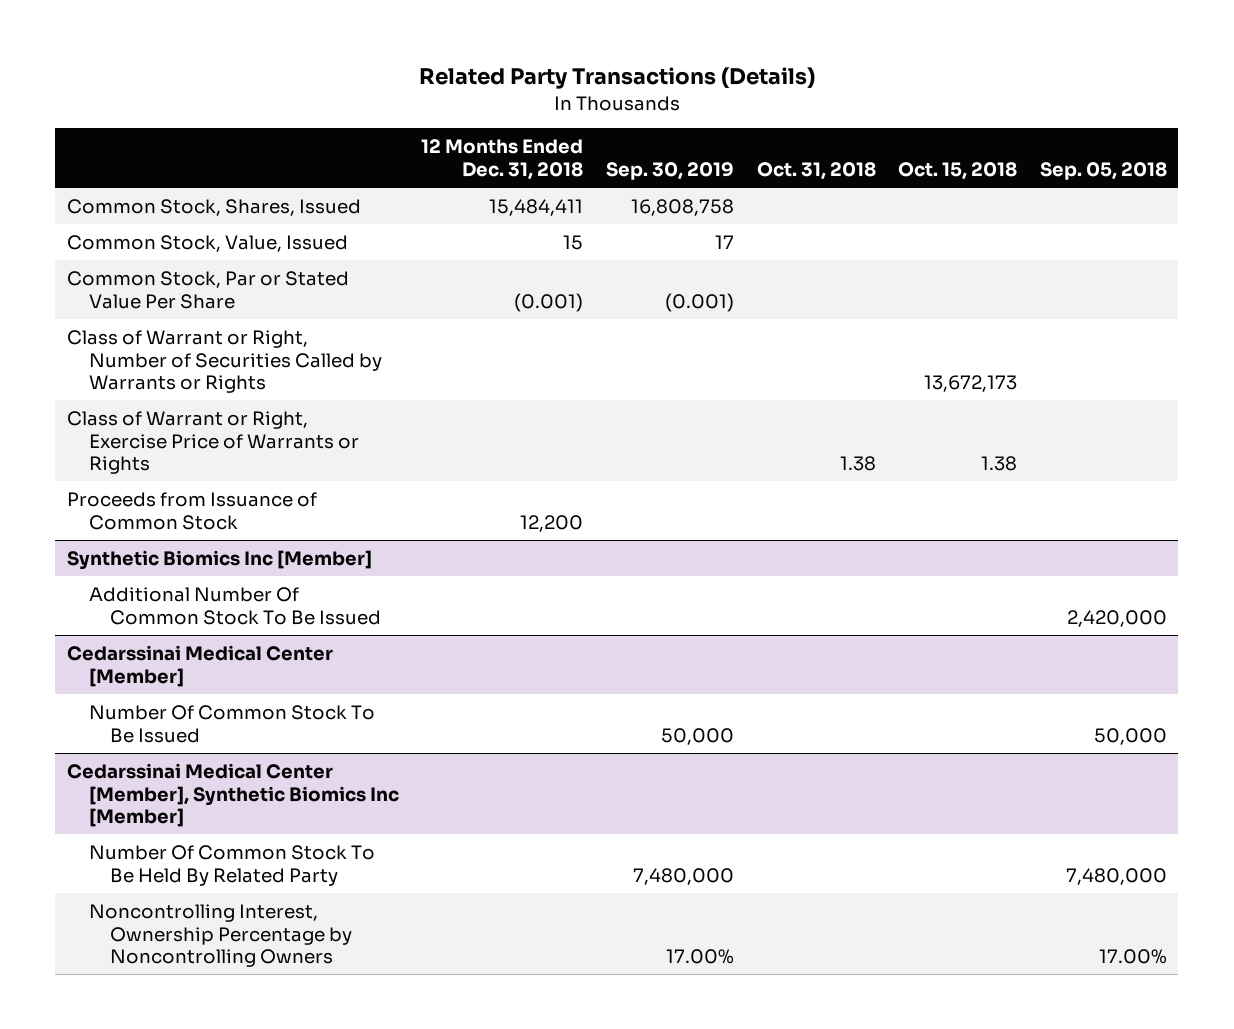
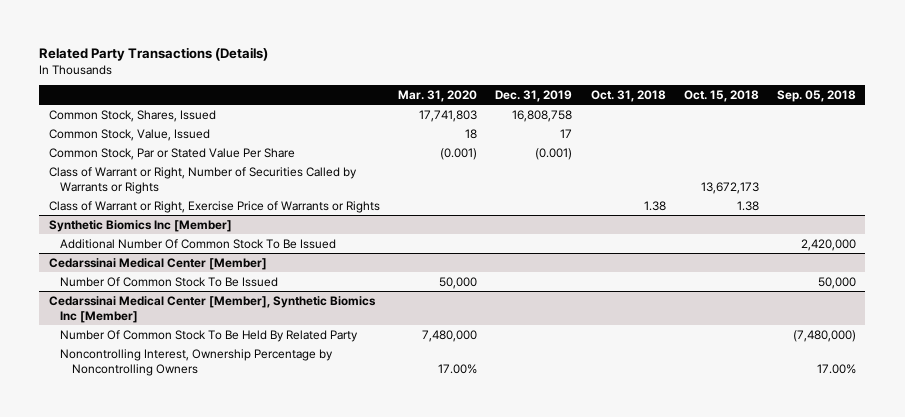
[421,139,584,180] 12 Months Ended Dec. 31, 2018 -> none
[605,161,734,180] Sep. 30, 2019 -> none
none -> [397,90,477,103] Mar. 31, 2020
none -> [495,90,573,103] Dec. 31, 2019
[66,491,317,530] Proceeds from Issuance of Common Stock -> none
[1065,867,1167,885] 7,480,000 -> [793,329,857,342] (7,480,000)

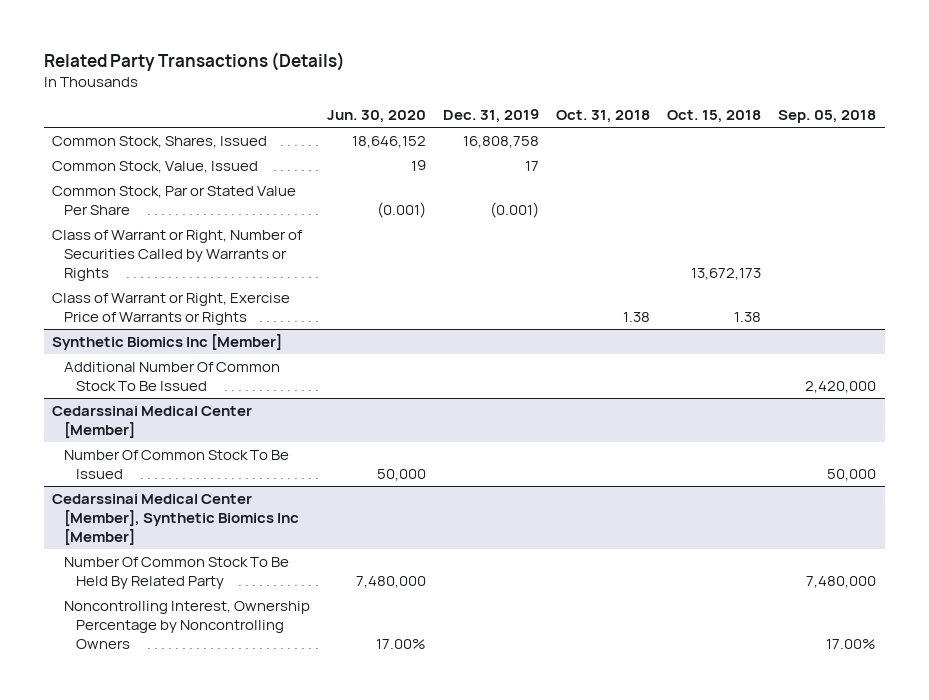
[397,90,477,103] Mar. 31, 2020 -> none
none -> [327,110,427,124] Jun. 30, 2020
[793,329,857,342] (7,480,000) -> [806,575,877,588] 7,480,000

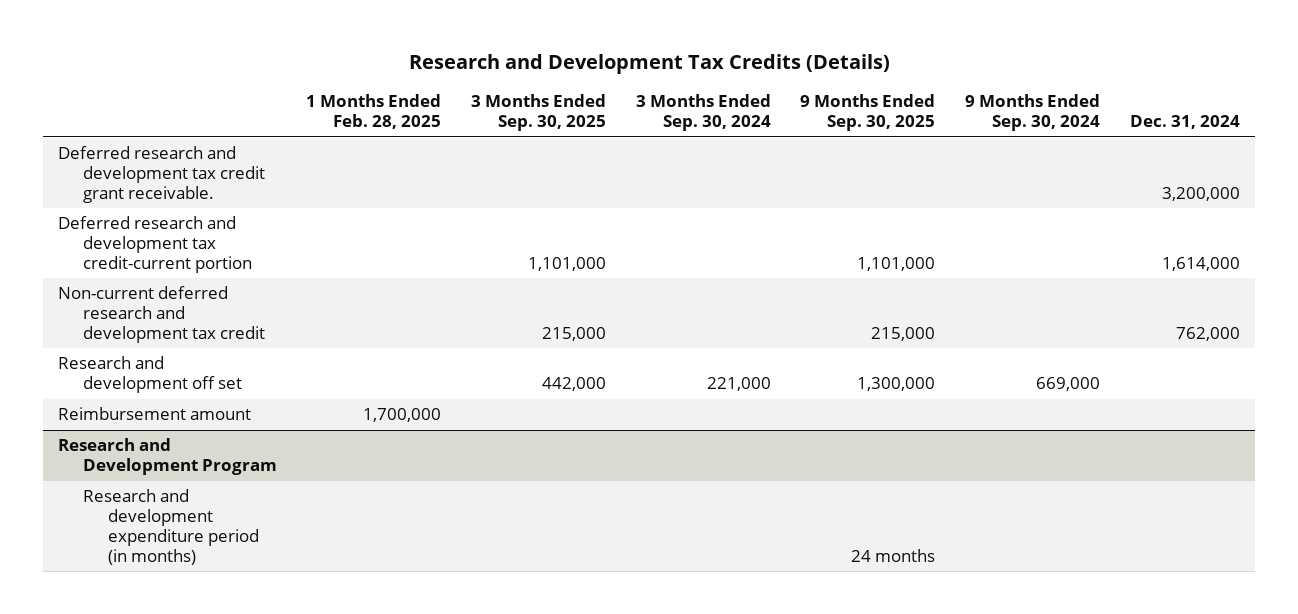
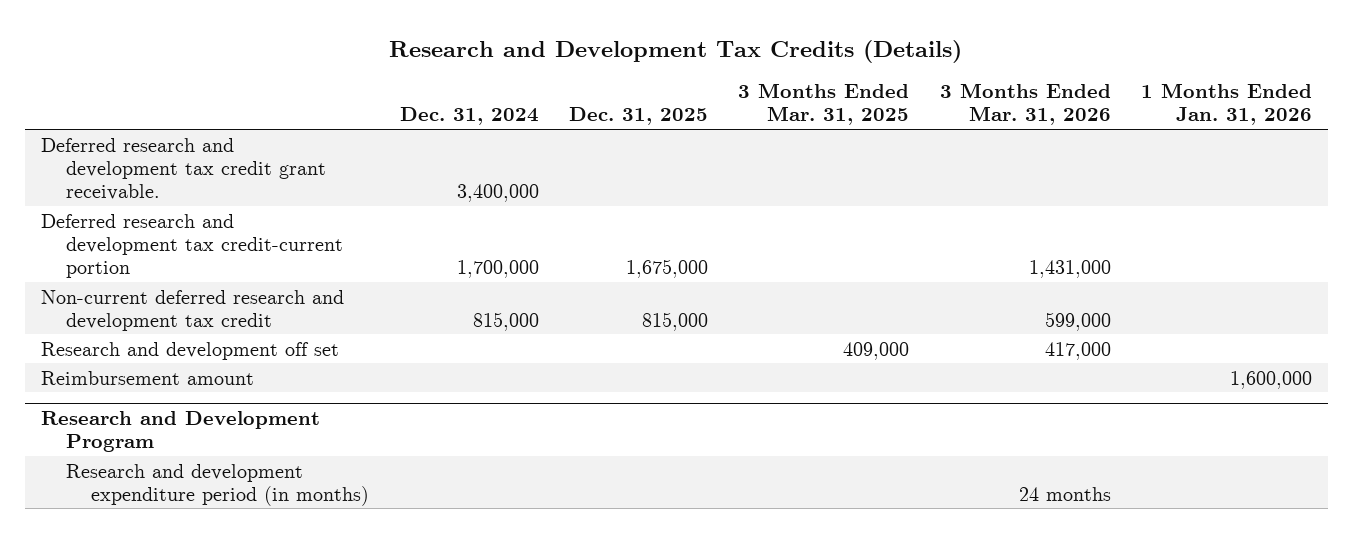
[306,94,442,130] 1 Months Ended Feb. 28, 2025 -> none
[471,94,607,132] 3 Months Ended Sep. 30, 2025 -> none
[635,94,771,132] 3 Months Ended Sep. 30, 2024 -> none
[800,94,936,132] 9 Months Ended Sep. 30, 2025 -> none
[965,94,1101,132] 9 Months Ended Sep. 30, 2024 -> none
none -> [569,107,709,126] Dec. 31, 2025
none -> [738,83,910,126] 3 Months Ended Mar. 31, 2025
none -> [939,83,1111,126] 3 Months Ended Mar. 31, 2026
none -> [1141,83,1313,126] 1 Months Ended Jan. 31, 2026
[1161,186,1240,201] 3,200,000 -> [456,183,539,202] 3,400,000
[1161,256,1240,271] 1,614,000 -> [456,259,539,278] 1,700,000
[1175,326,1240,341] 762,000 -> [472,311,539,331] 815,000

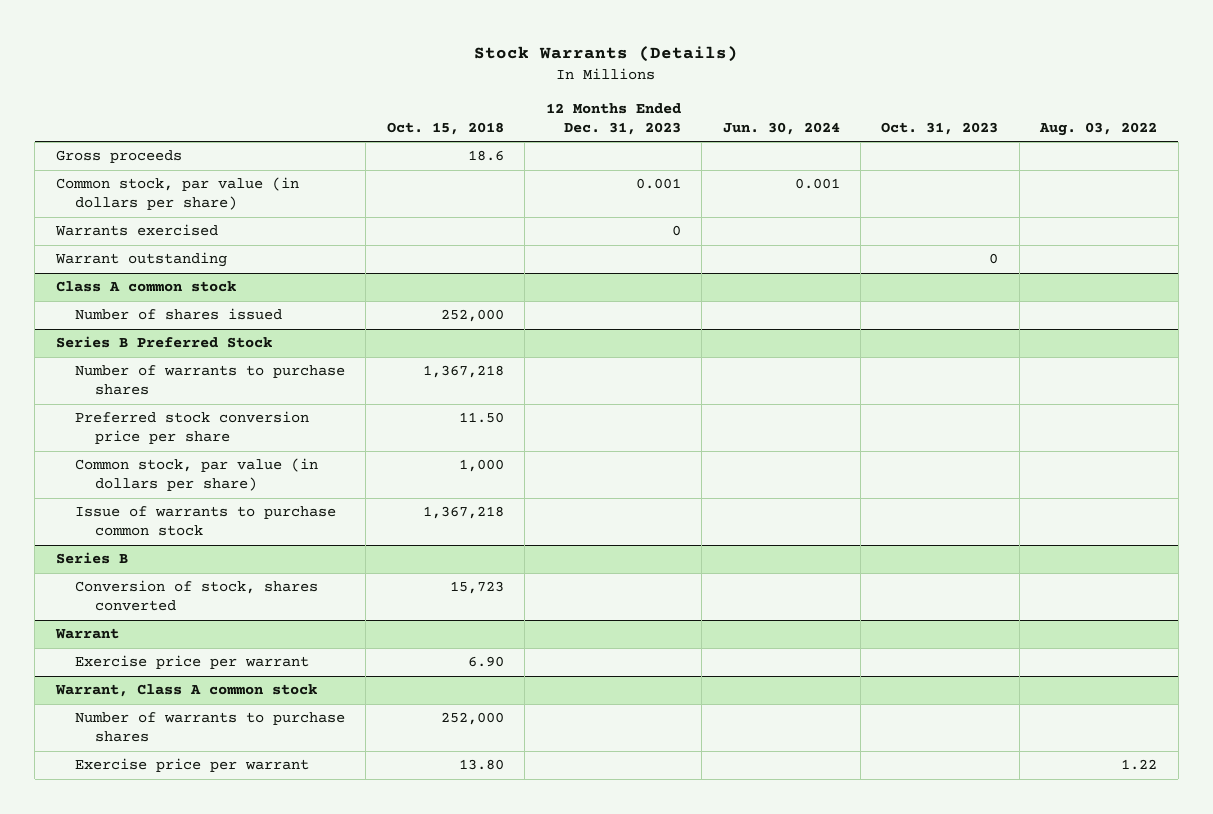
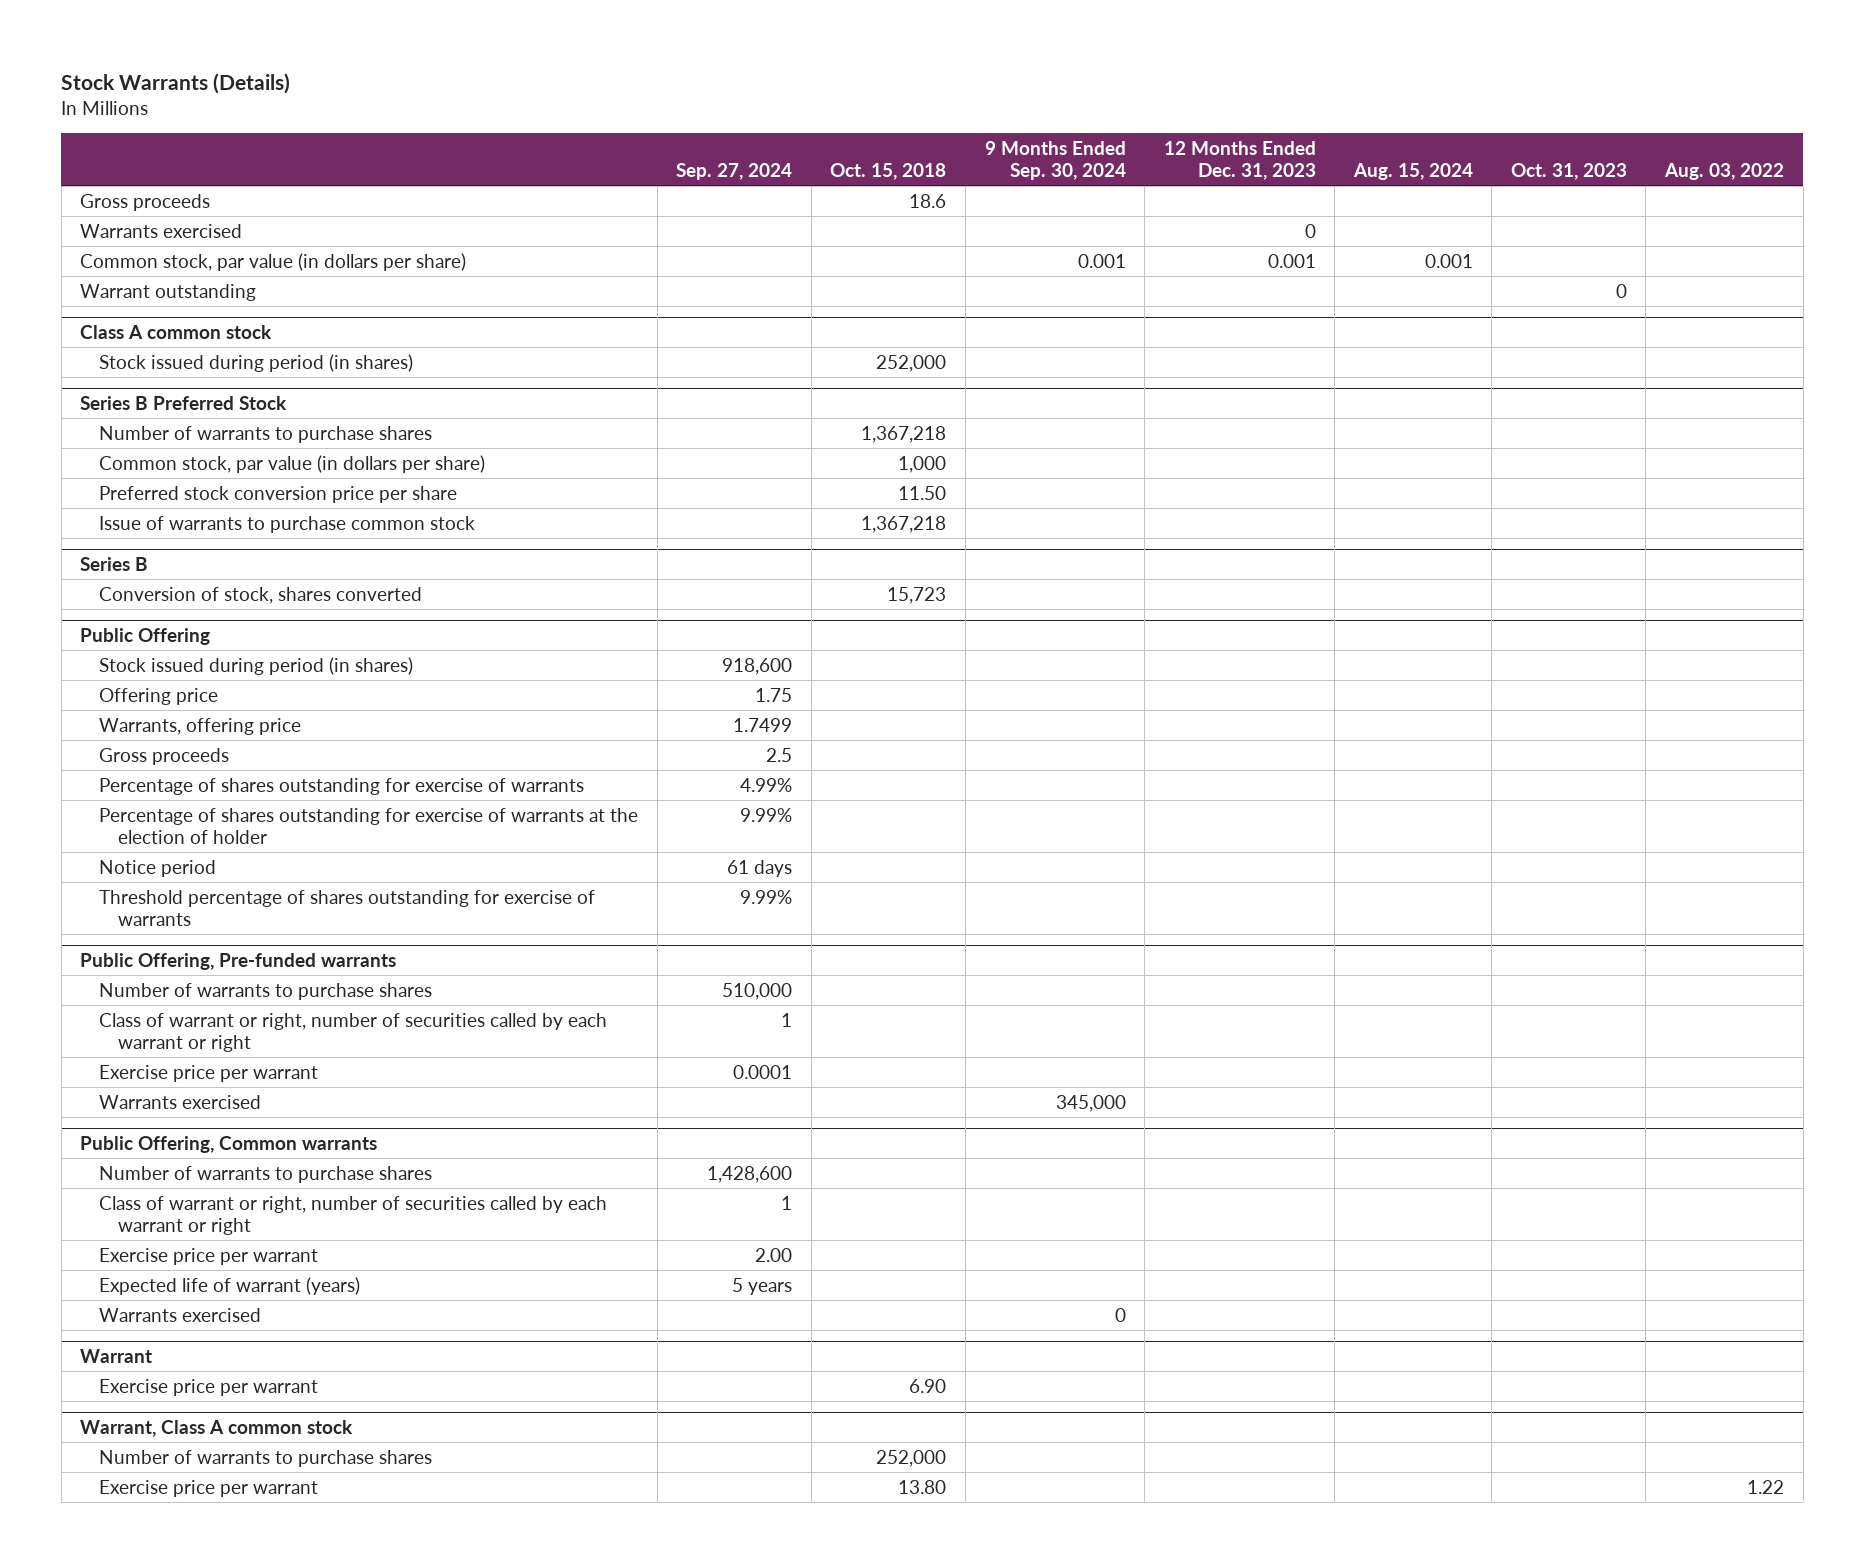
[722,121,840,135] Jun. 30, 2024 -> none
none -> [676,163,793,181] Sep. 27, 2024
none -> [984,141,1126,181] 9 Months Ended Sep. 30, 2024
none -> [1352,163,1473,181] Aug. 15, 2024
[55,177,299,211] Common stock, par value (in dollars per share) -> [80,252,467,271] Common stock, par value (in dollars per share)
[75,308,283,321] Number of shares issued -> [99,353,414,372] Stock issued during period (in shares)
[75,411,310,445] Preferred stock conversion price per share -> [99,485,458,503] Preferred stock conversion price per share
none -> [80,627,211,645] Public Offering
none -> [99,656,414,675] Stock issued during period (in shares)
none -> [99,687,219,705] Offering price
none -> [99,717,302,735] Warrants, offering price
none -> [99,747,230,765] Gross proceeds
none -> [99,777,585,795] Percentage of shares outstanding for exercise of warrants
none -> [99,807,639,844] Percentage of shares outstanding for exercise of warrants at the election of holder
none -> [99,859,217,877] Notice period
none -> [99,889,596,926] Threshold percentage of shares outstanding for exercise of warrants
none -> [80,952,397,970] Public Offering, Pre-funded warrants
none -> [99,982,433,1000] Number of warrants to purchase shares
none -> [99,1012,608,1052] Class of warrant or right, number of securities called by each warrant or right
none -> [99,1064,319,1082] Exercise price per warrant
none -> [99,1094,262,1109] Warrants exercised
none -> [80,1135,378,1153] Public Offering, Common warrants
none -> [99,1165,433,1183] Number of warrants to purchase shares
none -> [99,1195,608,1235] Class of warrant or right, number of securities called by each warrant or right
none -> [99,1247,319,1265] Exercise price per warrant
none -> [99,1276,361,1295] Expected life of warrant (years)
none -> [99,1307,262,1322] Warrants exercised

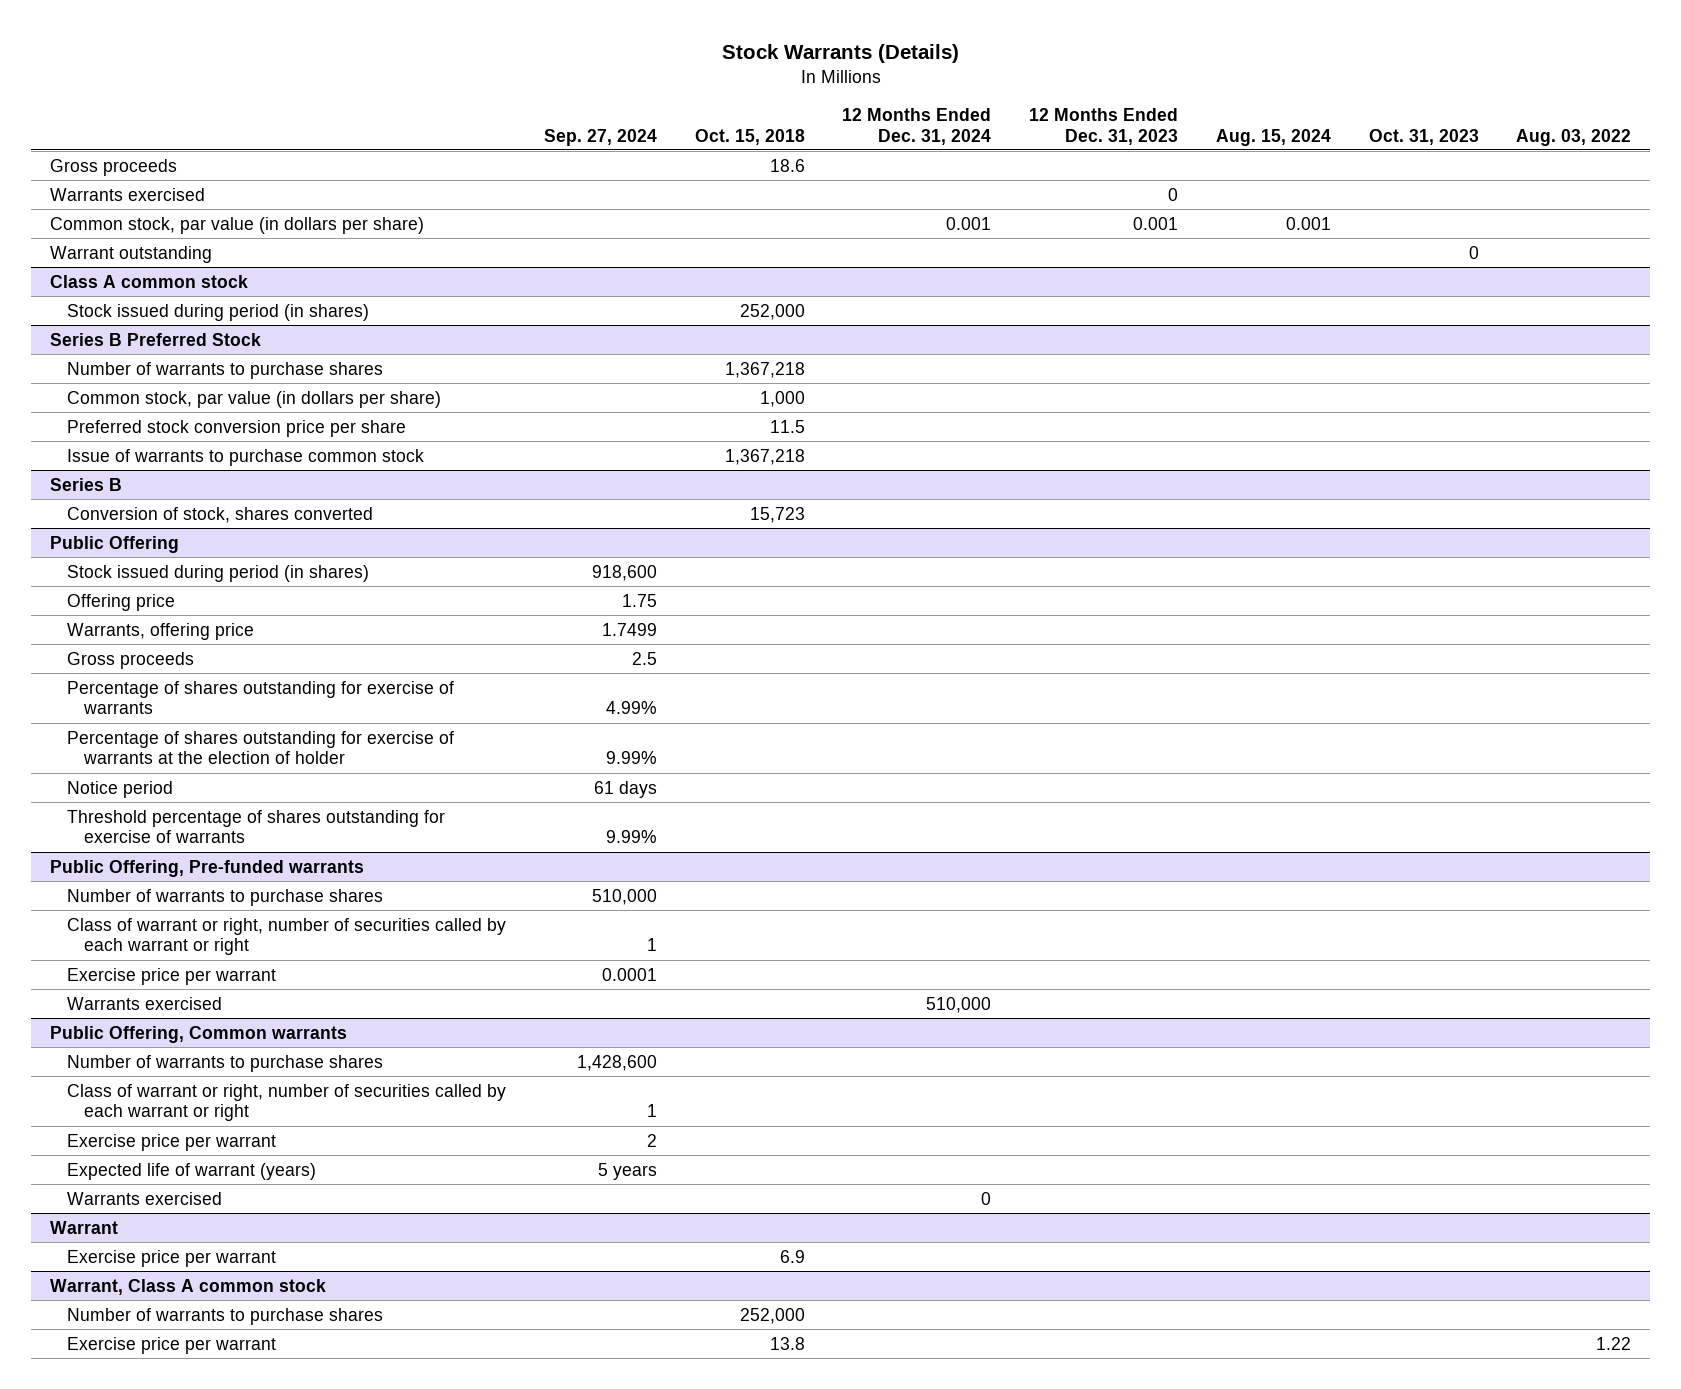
[984,141,1126,181] 9 Months Ended Sep. 30, 2024 -> none
none -> [842,107,992,145] 12 Months Ended Dec. 31, 2024
[898,485,947,500] 11.50 -> [769,419,805,433] 11.5
[755,1247,793,1262] 2.00 -> [646,1133,657,1147] 2
[909,1378,947,1393] 6.90 -> [779,1249,805,1263] 6.9
[898,1479,947,1494] 13.80 -> [769,1336,805,1350] 13.8

